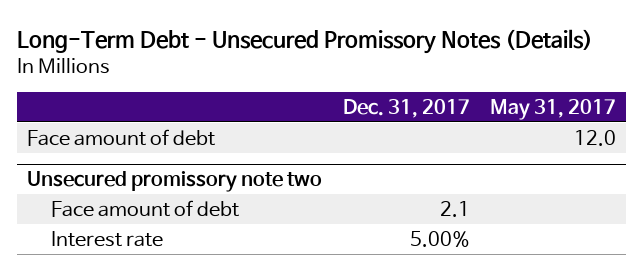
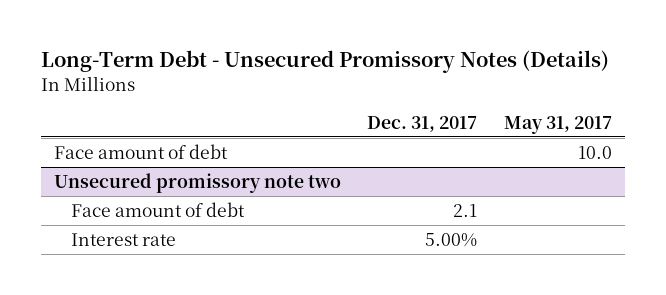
[574,129,617,146] 12.0 -> [577,145,612,159] 10.0

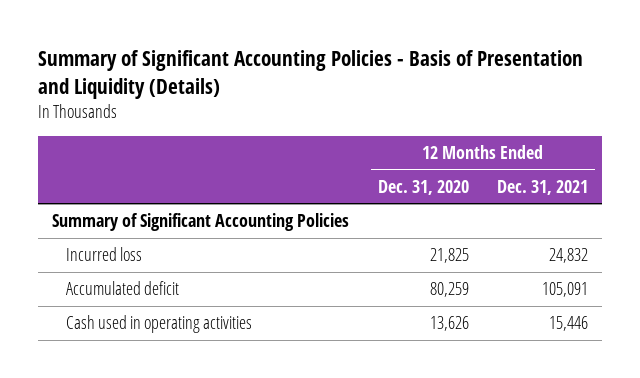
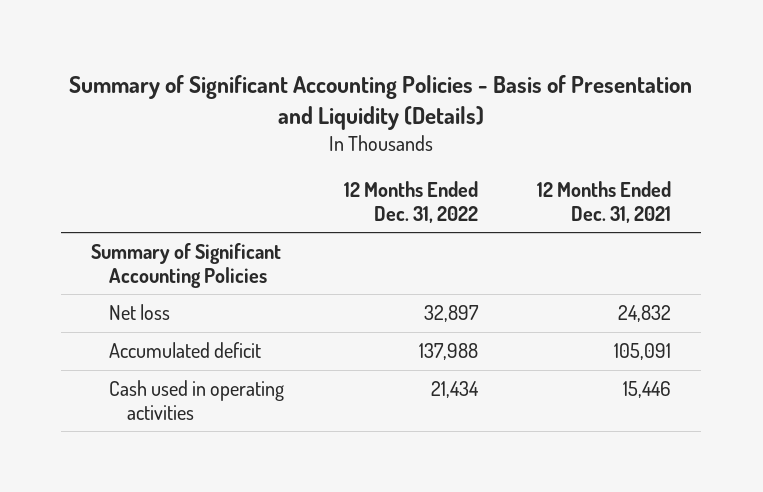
[377,179,469,195] Dec. 31, 2020 -> none
none -> [343,181,478,223] 12 Months Ended Dec. 31, 2022
[65,247,142,262] Incurred loss -> [109,304,171,321] Net loss

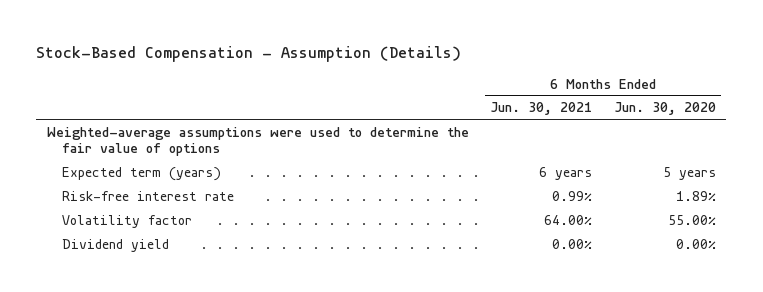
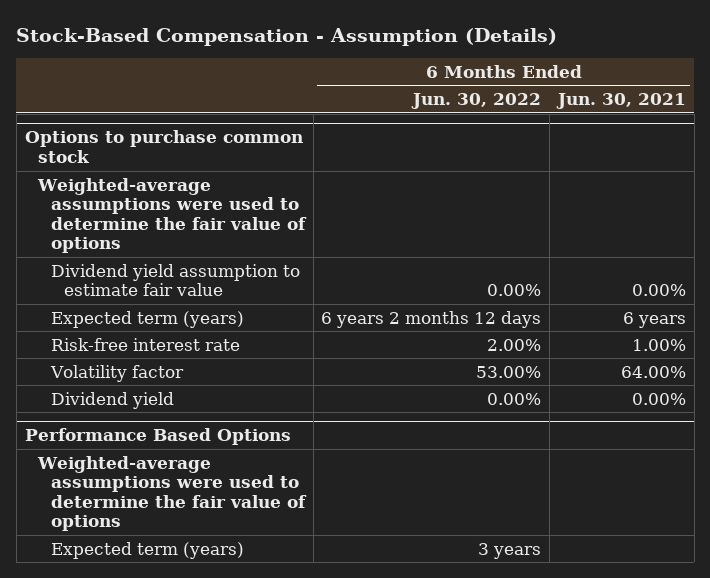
[613,102,716,116] Jun. 30, 2020 -> none
none -> [411,93,542,110] Jun. 30, 2022
none -> [24,130,303,164] Options to purchase common stock
none -> [50,263,300,297] Dividend yield assumption to estimate fair value
[552,190,593,201] 0.99% -> [631,338,686,351] 1.00%
none -> [24,428,291,446] Performance Based Options
none -> [36,455,307,532] Weighted-average assumptions were used to determine the fair value of options
none -> [50,541,244,559] Expected term (years)

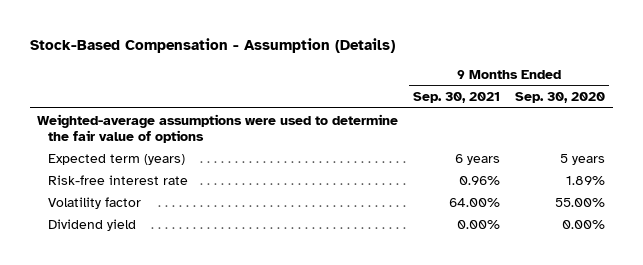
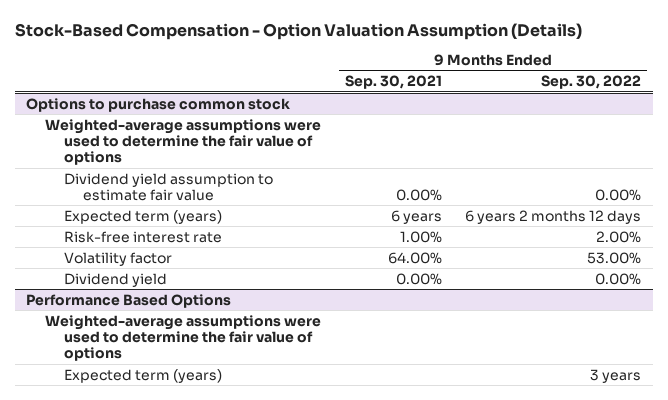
[29,38,395,54] Stock-Based Compensation - Assumption (Details) -> [14,23,582,41] Stock-Based Compensation - Option Valuation Assumption (Details)
[515,92,606,104] Sep. 30, 2020 -> none
none -> [541,75,642,90] Sep. 30, 2022
none -> [26,97,291,112] Options to purchase common stock
none -> [64,172,274,201] Dividend yield assumption to estimate fair value
[459,175,501,185] 0.96% -> [399,230,442,243] 1.00%
none -> [26,293,232,308] Performance Based Options
none -> [45,314,322,362] Weighted-average assumptions were used to determine the fair value of options
none -> [64,368,223,383] Expected term (years)

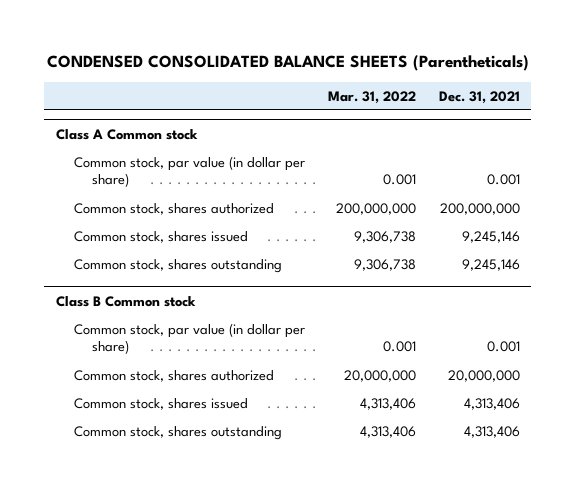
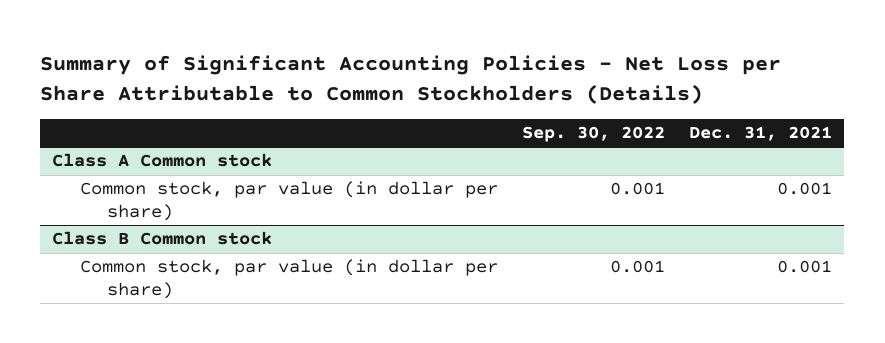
[46,55,529,72] CONDENSED CONSOLIDATED BALANCE SHEETS (Parentheticals) -> [40,54,782,104] Summary of Significant Accounting Policies - Net Loss per Share Attributable to Common Stockholders (Details)
[327,90,416,104] Mar. 31, 2022 -> none
none -> [522,126,666,143] Sep. 30, 2022
[74,202,275,215] Common stock, shares authorized -> none
[74,230,249,243] Common stock, shares issued -> none
[74,258,283,273] Common stock, shares outstanding -> none
[74,369,275,382] Common stock, shares authorized -> none
[74,397,249,410] Common stock, shares issued -> none
[74,425,283,440] Common stock, shares outstanding -> none

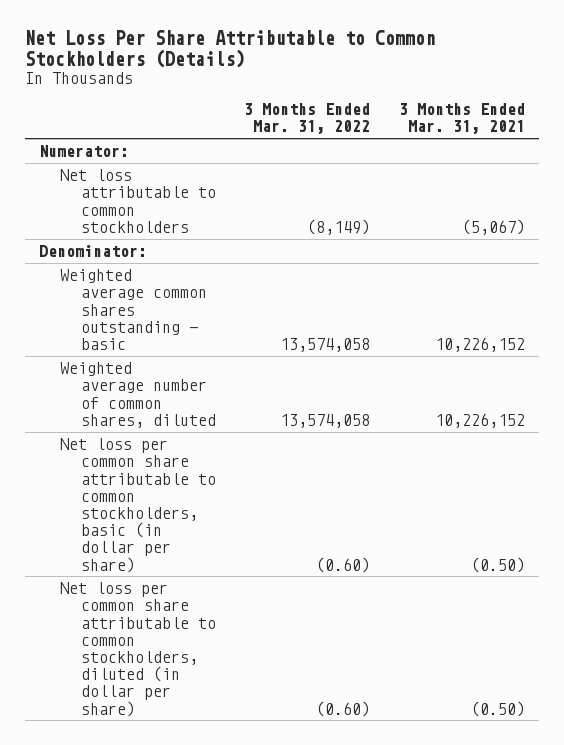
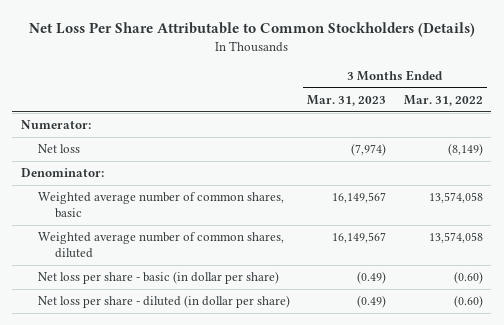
[398,103,525,135] 3 Months Ended Mar. 31, 2021 -> none
none -> [307,95,387,107] Mar. 31, 2023
[59,169,216,233] Net loss attributable to common stockholders -> [37,144,80,154] Net loss
[59,269,207,350] Weighted average common shares outstanding - basic -> [37,192,284,219] Weighted average number of common shares, basic
[59,438,216,573] Net loss per common share attributable to common stockholders, basic (in dollar per share) -> [37,271,279,285] Net loss per share - basic (in dollar per share)
[59,582,216,717] Net loss per common share attributable to common stockholders, diluted (in dollar per share) -> [37,295,290,309] Net loss per share - diluted (in dollar per share)

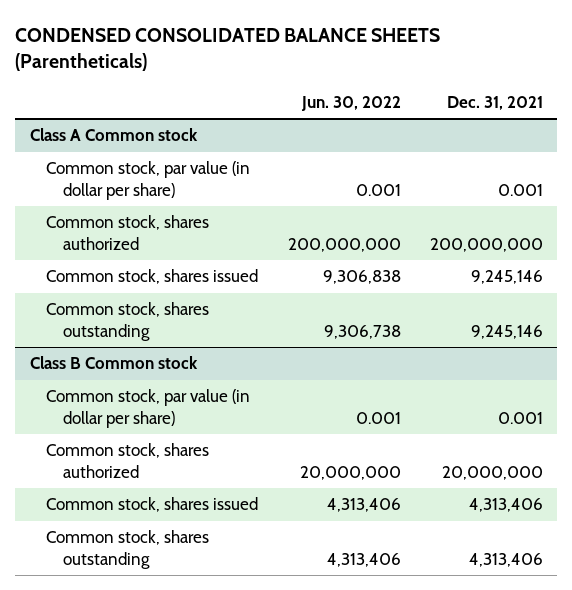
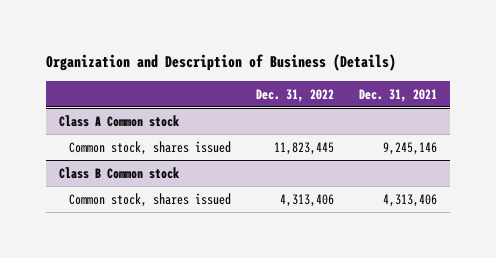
[15,27,441,72] CONDENSED CONSOLIDATED BALANCE SHEETS (Parentheticals) -> [46,54,397,72] Organization and Description of Business (Details)
[300,95,401,111] Jun. 30, 2022 -> none
none -> [255,88,334,102] Dec. 31, 2022
[46,161,251,200] Common stock, par value (in dollar per share) -> none
[46,215,210,250] Common stock, shares authorized -> none
[46,302,210,341] Common stock, shares outstanding -> none
[46,389,251,428] Common stock, par value (in dollar per share) -> none
[46,443,210,478] Common stock, shares authorized -> none
[46,530,210,569] Common stock, shares outstanding -> none

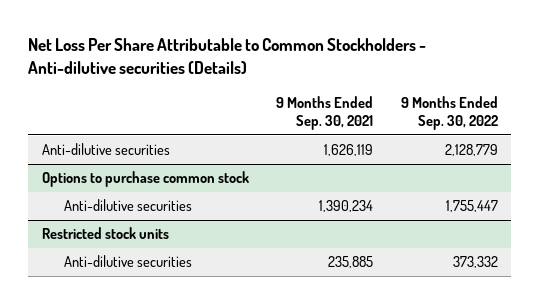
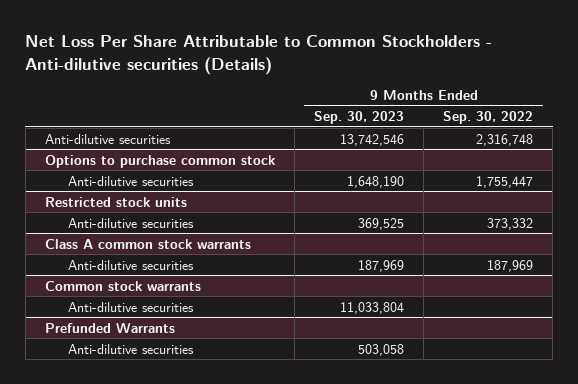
[276,95,374,131] 9 Months Ended Sep. 30, 2021 -> none
none -> [313,110,404,124] Sep. 30, 2023
[444,144,498,157] 2,128,779 -> [476,133,534,146] 2,316,748
none -> [44,238,251,249] Class A common stock warrants
none -> [67,259,194,270] Anti-dilutive securities
none -> [44,280,201,291] Common stock warrants
none -> [67,301,194,312] Anti-dilutive securities
none -> [44,322,175,333] Prefunded Warrants
none -> [67,343,194,354] Anti-dilutive securities

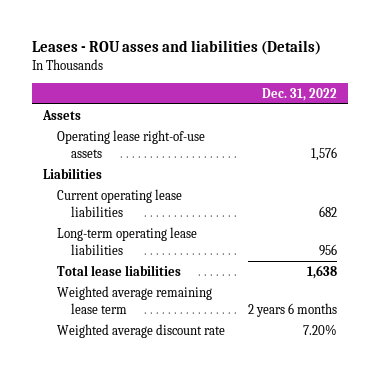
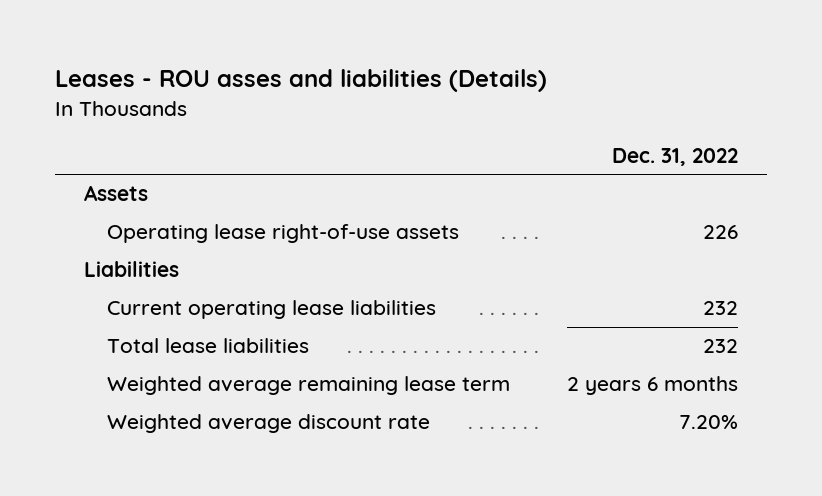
[310,146,337,161] 1,576 -> [703,225,739,240] 226
[57,226,198,255] Long-term operating lease liabilities -> none
[318,205,337,217] 682 -> [703,301,739,316] 232
[306,264,337,279] 1,638 -> [703,339,739,354] 232

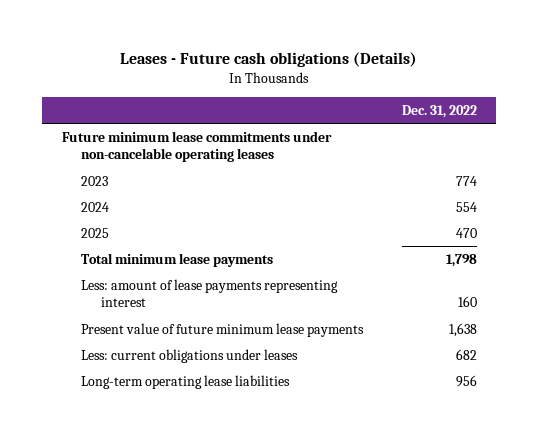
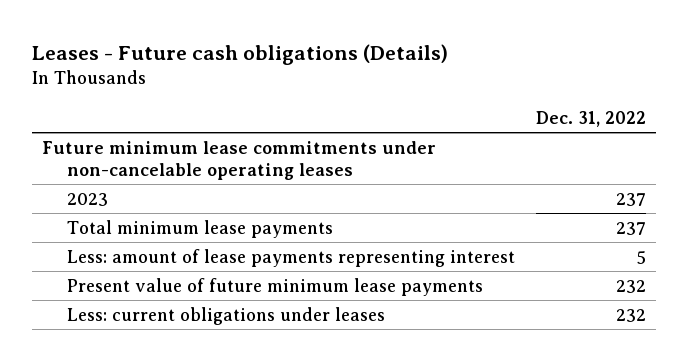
[81,201,110,212] 2024 -> none
[81,227,110,238] 2025 -> none
[81,374,291,389] Long-term operating lease liabilities -> none
[455,175,477,186] 774 -> [616,192,647,206] 237
[445,253,477,267] 1,798 -> [616,221,647,235] 237
[457,296,477,308] 160 -> [636,250,647,264] 5
[448,322,477,337] 1,638 -> [616,279,647,293] 232
[455,348,477,360] 682 -> [616,308,647,322] 232

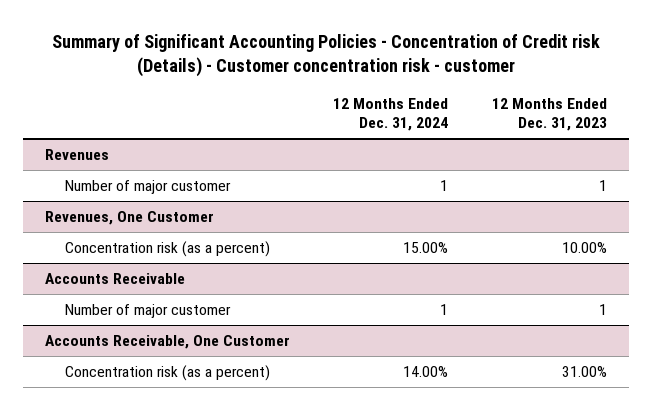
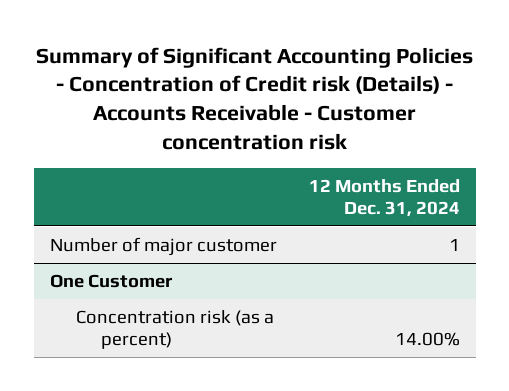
[51,33,600,78] Summary of Significant Accounting Policies - Concentration of Credit risk (Details) - Customer concentration risk - customer -> [35,46,473,151] Summary of Significant Accounting Policies - Concentration of Credit risk (Details) - Accounts Receivable - Customer concentration risk
[491,97,607,132] 12 Months Ended Dec. 31, 2023 -> none
[44,149,109,161] Revenues -> none
[44,211,214,226] Revenues, One Customer -> none
[64,241,270,258] Concentration risk (as a percent) -> none
[64,304,231,319] Number of major customer -> none
[44,335,290,350] Accounts Receivable, One Customer -> none
[44,273,185,285] Accounts Receivable -> [49,274,173,289] One Customer

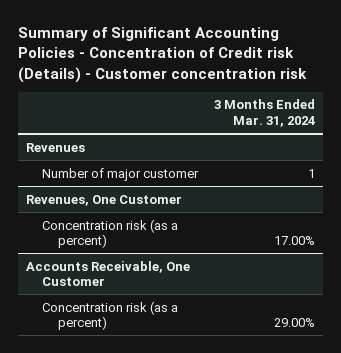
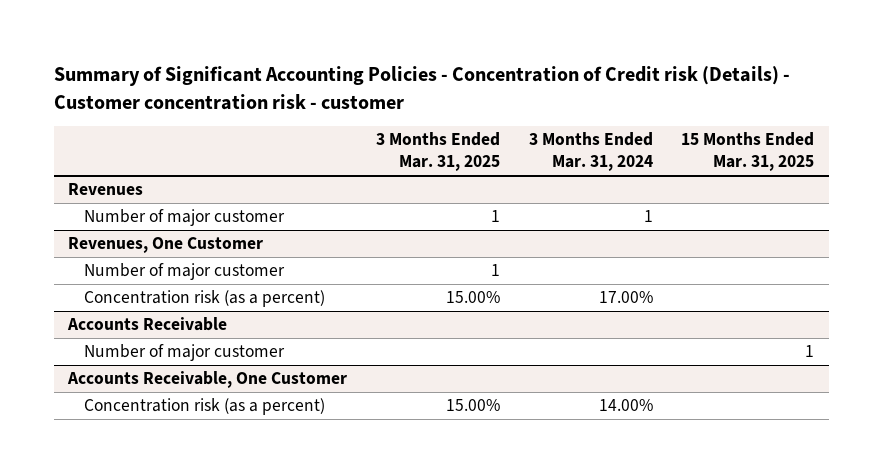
[17,27,307,83] Summary of Significant Accounting Policies - Concentration of Credit risk (Details) - Customer concentration risk -> [54,66,791,110] Summary of Significant Accounting Policies - Concentration of Credit risk (Details) - Customer concentration risk - customer
none -> [375,132,500,172] 3 Months Ended Mar. 31, 2025
none -> [681,132,815,172] 15 Months Ended Mar. 31, 2025
none -> [83,263,285,281] Number of major customer
none -> [67,317,228,332] Accounts Receivable
none -> [83,344,285,362] Number of major customer
[273,318,315,328] 29.00% -> [598,399,653,412] 14.00%

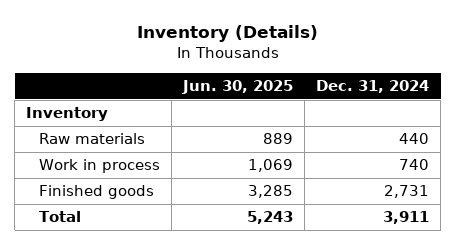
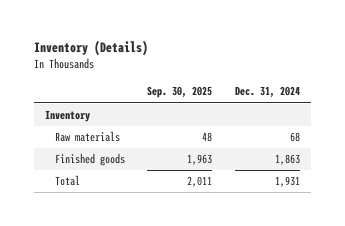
[181,80,293,95] Jun. 30, 2025 -> none
none -> [147,86,213,99] Sep. 30, 2025
[38,159,160,174] Work in process -> none
[399,133,430,145] 440 -> [289,132,300,143] 68
[384,185,430,199] 2,731 -> [274,154,300,166] 1,863
[383,211,430,225] 3,911 -> [274,176,300,188] 1,931

